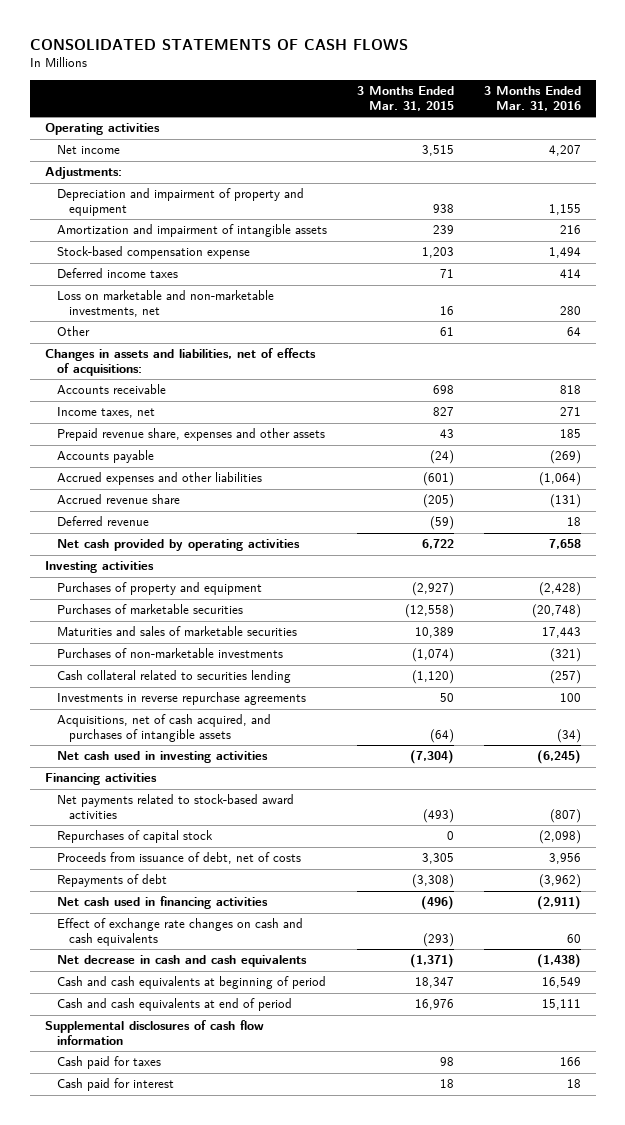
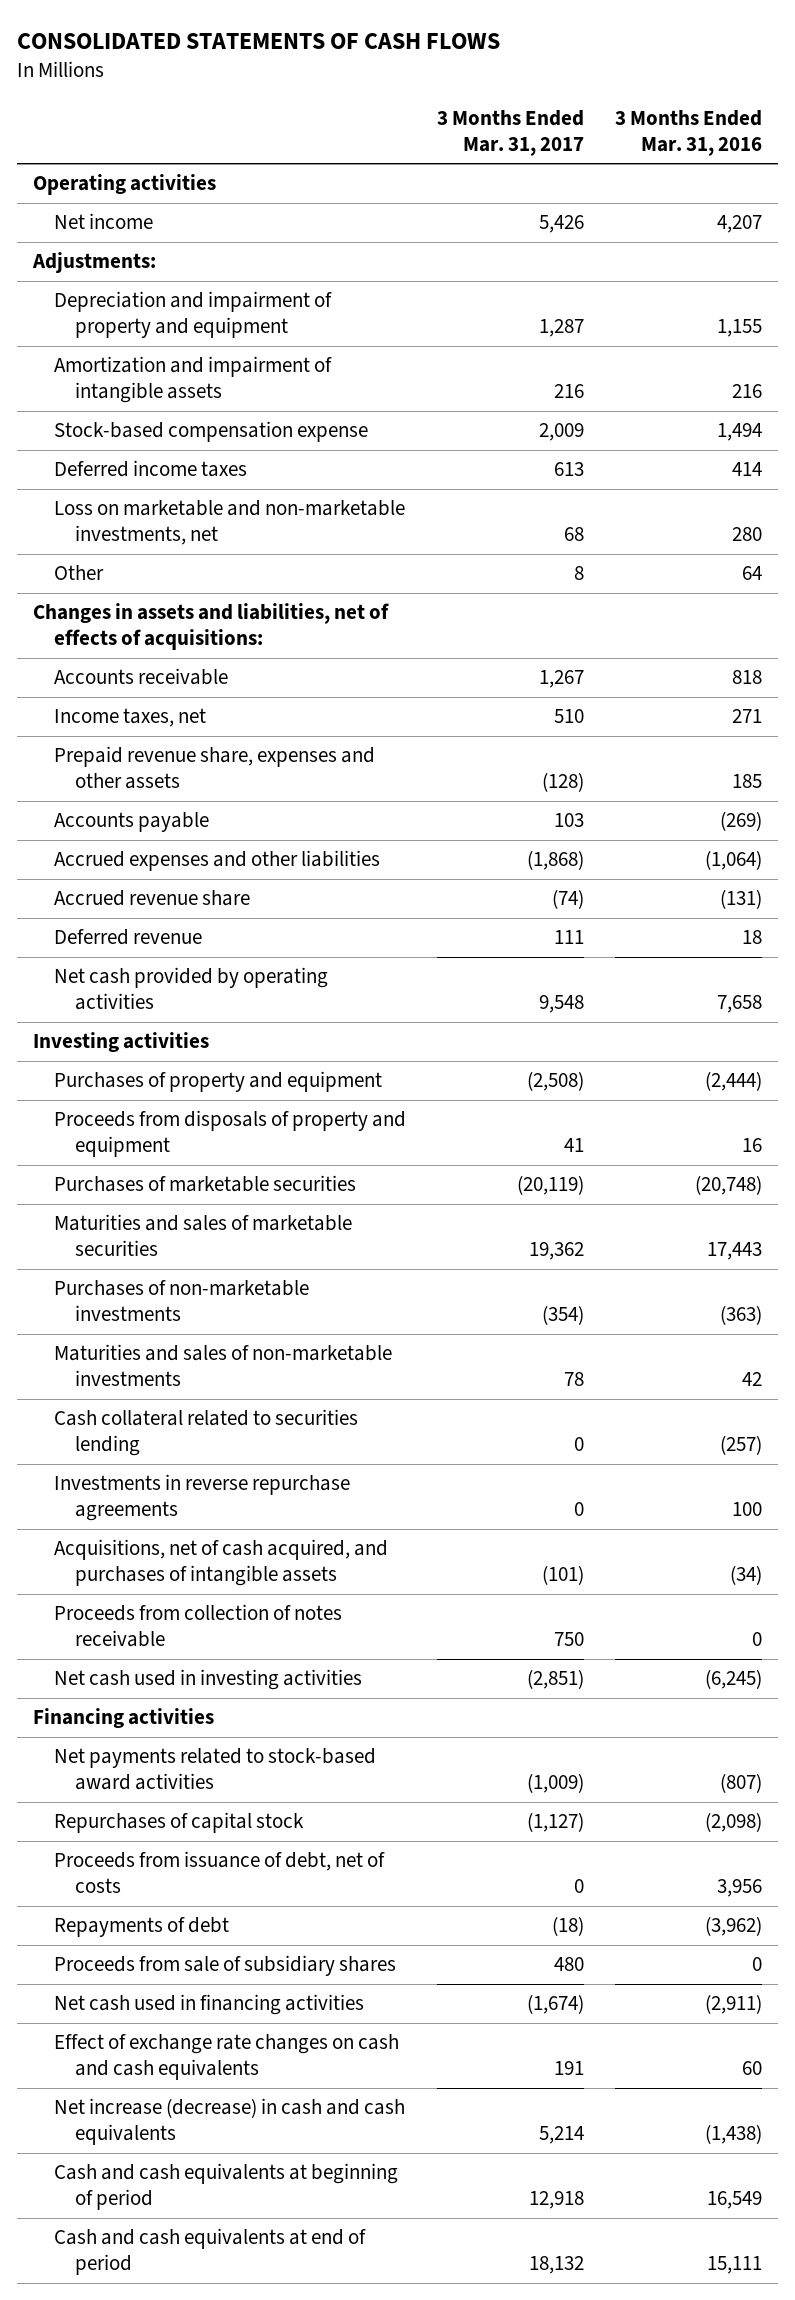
[356,86,454,111] 3 Months Ended Mar. 31, 2015 -> none
none -> [436,109,584,156] 3 Months Ended Mar. 31, 2017
[538,582,581,597] (2,428) -> [705,1071,763,1092] (2,444)
none -> [53,1110,406,1158] Proceeds from disposals of property and equipment
[549,648,581,663] (321) -> [720,1305,763,1326] (363)
none -> [53,1344,392,1387] Maturities and sales of non-marketable investments
none -> [53,1604,342,1648] Proceeds from collection of notes receivable
none -> [53,1955,396,1977] Proceeds from sale of subsidiary shares
[57,955,308,968] Net decrease in cash and cash equivalents -> [53,2098,405,2146] Net increase (decrease) in cash and cash equivalents
[44,1020,264,1046] Supplemental disclosures of cash flow information -> none
[57,1056,162,1070] Cash paid for taxes -> none
[57,1078,175,1092] Cash paid for interest -> none

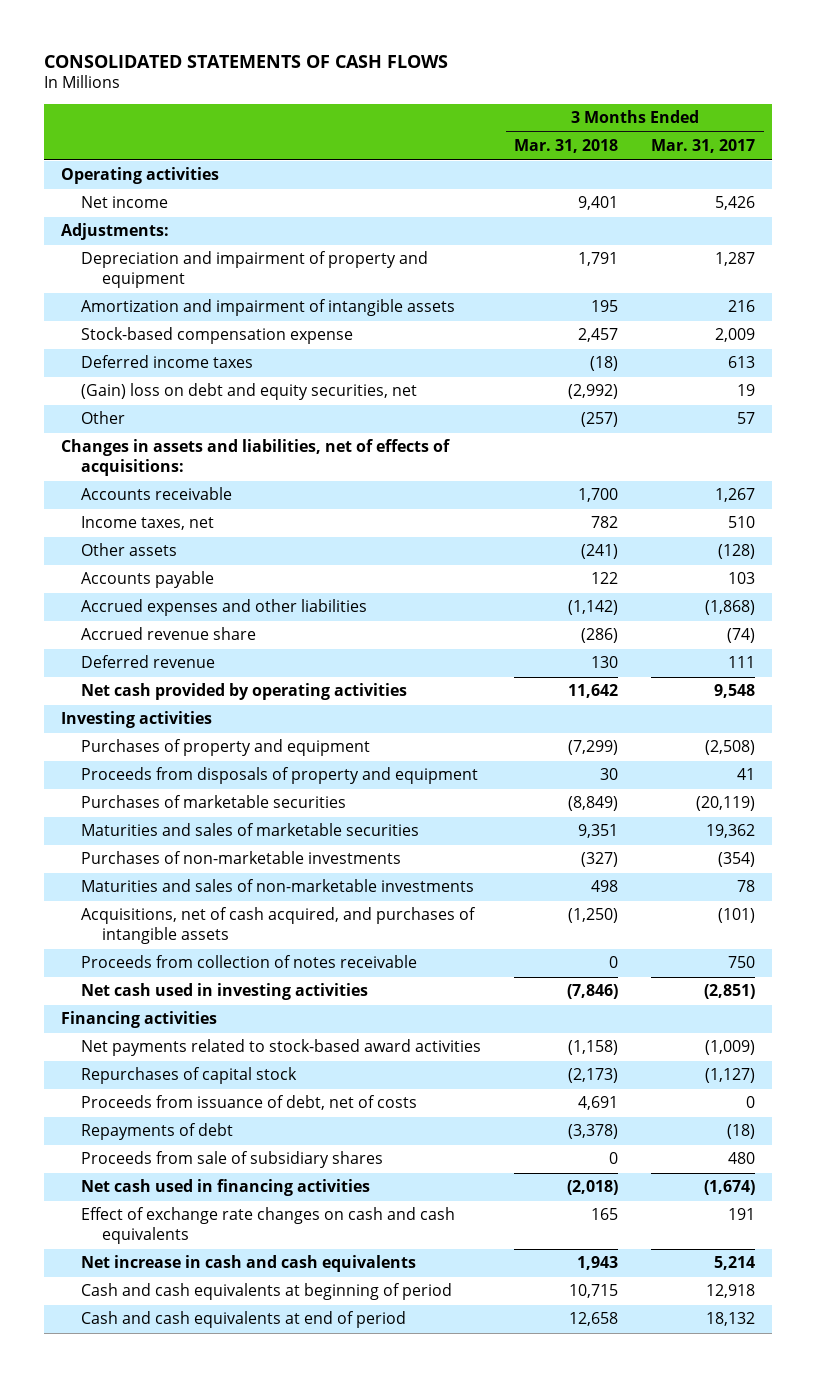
[615,109,763,156] 3 Months Ended Mar. 31, 2016 -> none
none -> [514,139,619,154] Mar. 31, 2018
[53,500,405,546] Loss on marketable and non-marketable investments, net -> none
none -> [81,383,418,401] (Gain) loss on debt and equity securities, net
[573,566,584,581] 8 -> [737,412,756,425] 57
[53,746,375,790] Prepaid revenue share, expenses and other assets -> [81,543,178,557] Other assets
[53,1409,358,1457] Cash collateral related to securities lending -> none
[53,1474,350,1522] Investments in reverse repurchase agreements -> none
[53,2098,405,2146] Net increase (decrease) in cash and cash equivalents -> [81,1255,417,1273] Net increase in cash and cash equivalents

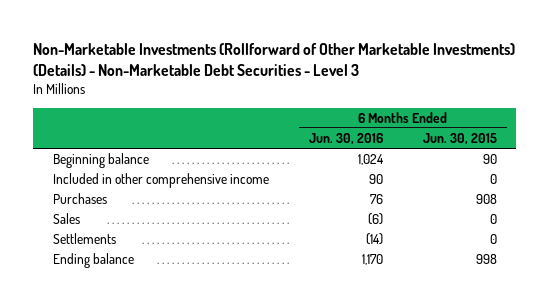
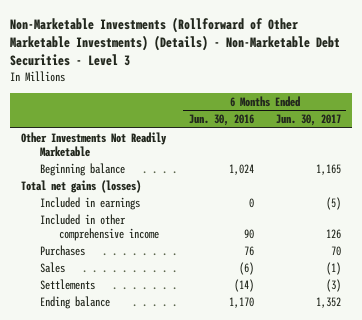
[422,132,497,145] Jun. 30, 2015 -> none
none -> [275,114,341,127] Jun. 30, 2017
none -> [21,131,168,157] Other Investments Not Readily Marketable
none -> [21,179,142,193] Total net gains (losses)
none -> [40,196,141,210] Included in earnings

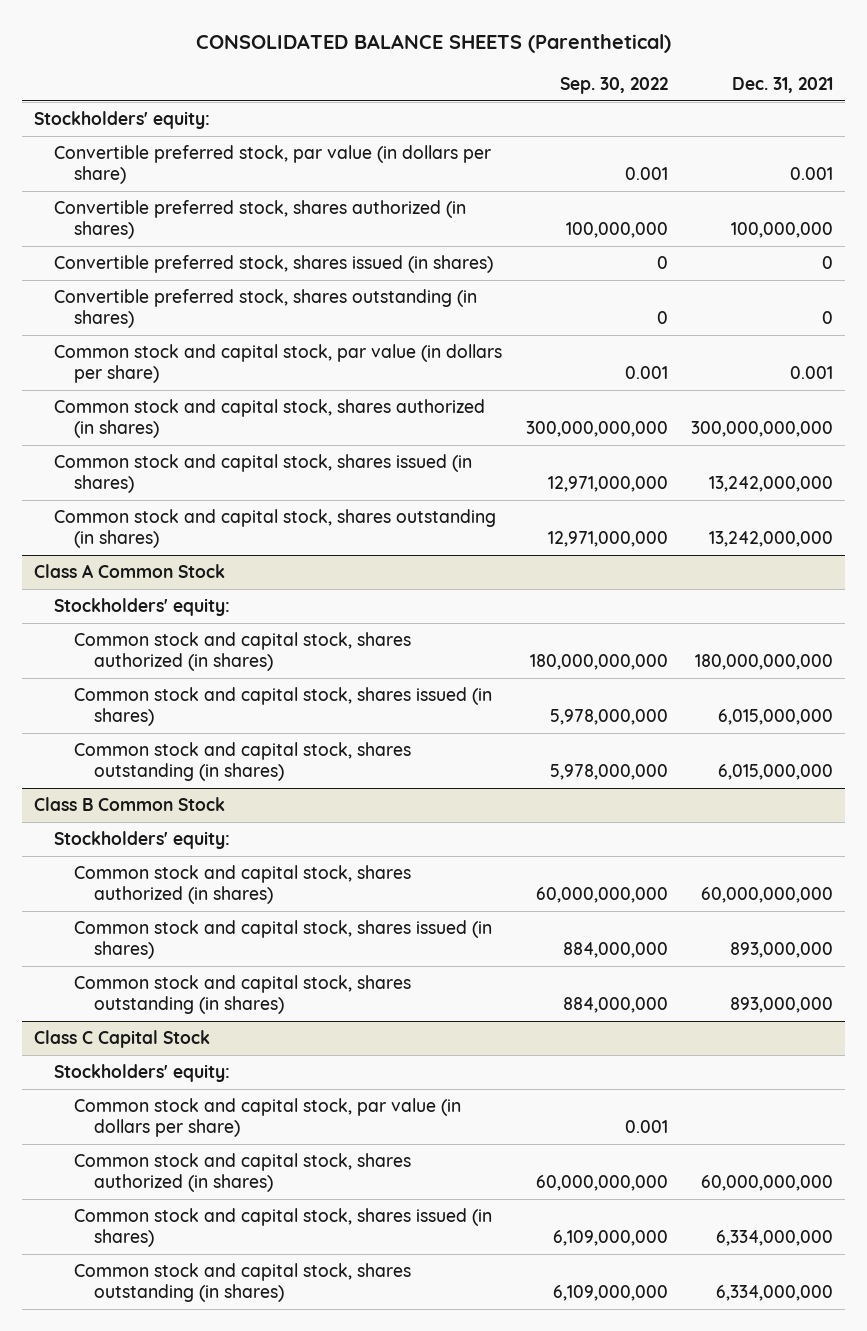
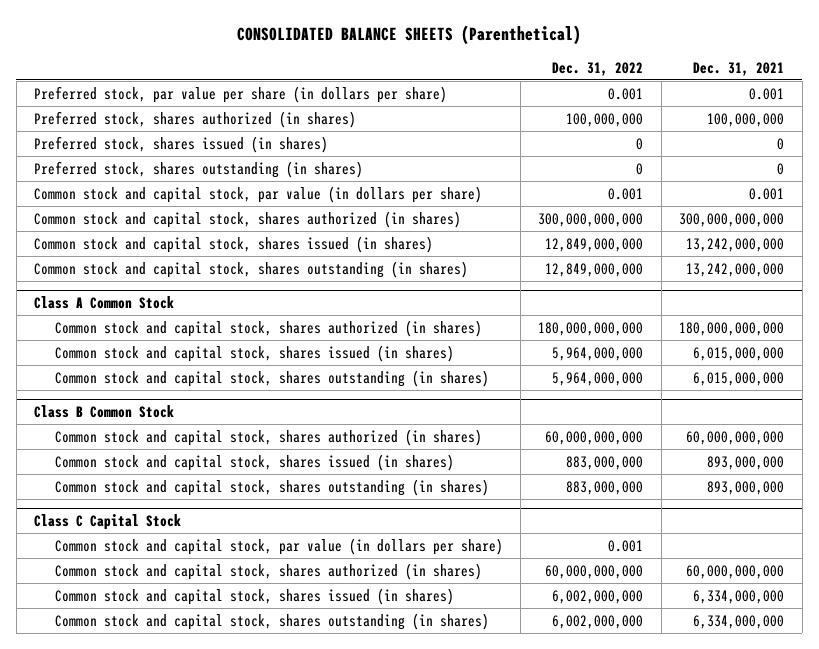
[559,76,668,94] Sep. 30, 2022 -> none
none -> [552,61,644,76] Dec. 31, 2022
[33,111,210,130] Stockholders' equity: -> none
[54,145,492,184] Convertible preferred stock, par value (in dollars per share) -> [34,85,448,103] Preferred stock, par value per share (in dollars per share)
[54,200,467,239] Convertible preferred stock, shares authorized (in shares) -> [34,110,357,128] Preferred stock, shares authorized (in shares)
[54,255,494,274] Convertible preferred stock, shares issued (in shares) -> [34,135,329,153] Preferred stock, shares issued (in shares)
[54,289,478,328] Convertible preferred stock, shares outstanding (in shares) -> [34,160,364,178] Preferred stock, shares outstanding (in shares)
[54,598,231,617] Stockholders' equity: -> none
[54,831,231,850] Stockholders' equity: -> none
[54,1064,231,1083] Stockholders' equity: -> none

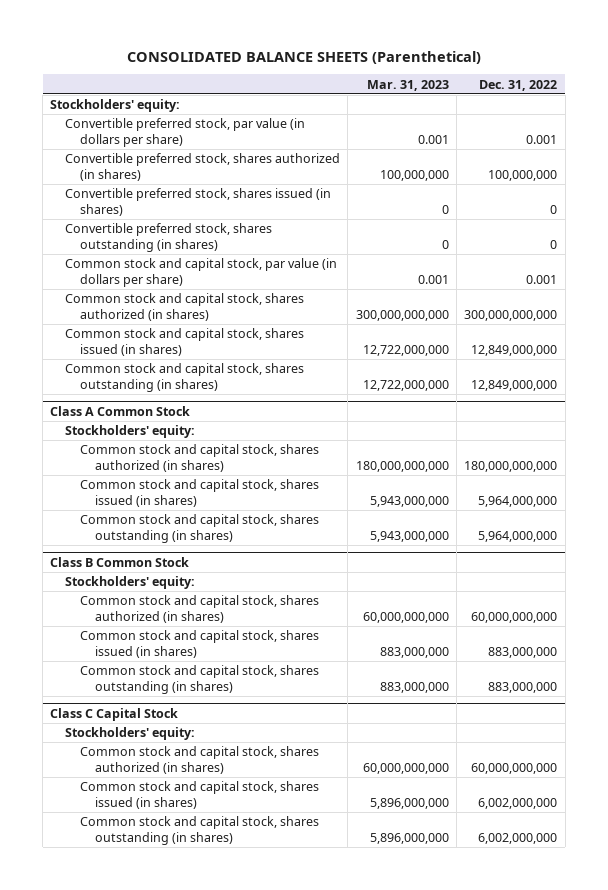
[693,61,785,76] Dec. 31, 2021 -> none
none -> [366,79,449,91] Mar. 31, 2023
none -> [50,99,181,113] Stockholders' equity:
[34,85,448,103] Preferred stock, par value per share (in dollars per share) -> [65,118,306,147] Convertible preferred stock, par value (in dollars per share)
[34,110,357,128] Preferred stock, shares authorized (in shares) -> [65,153,341,181] Convertible preferred stock, shares authorized (in shares)
[34,135,329,153] Preferred stock, shares issued (in shares) -> [65,188,332,216] Convertible preferred stock, shares issued (in shares)
[34,160,364,178] Preferred stock, shares outstanding (in shares) -> [65,223,273,252] Convertible preferred stock, shares outstanding (in shares)
none -> [65,425,196,439] Stockholders' equity:
none -> [65,576,196,590] Stockholders' equity:
[54,537,503,555] Common stock and capital stock, par value (in dollars per share) -> none
none -> [65,727,196,741] Stockholders' equity:

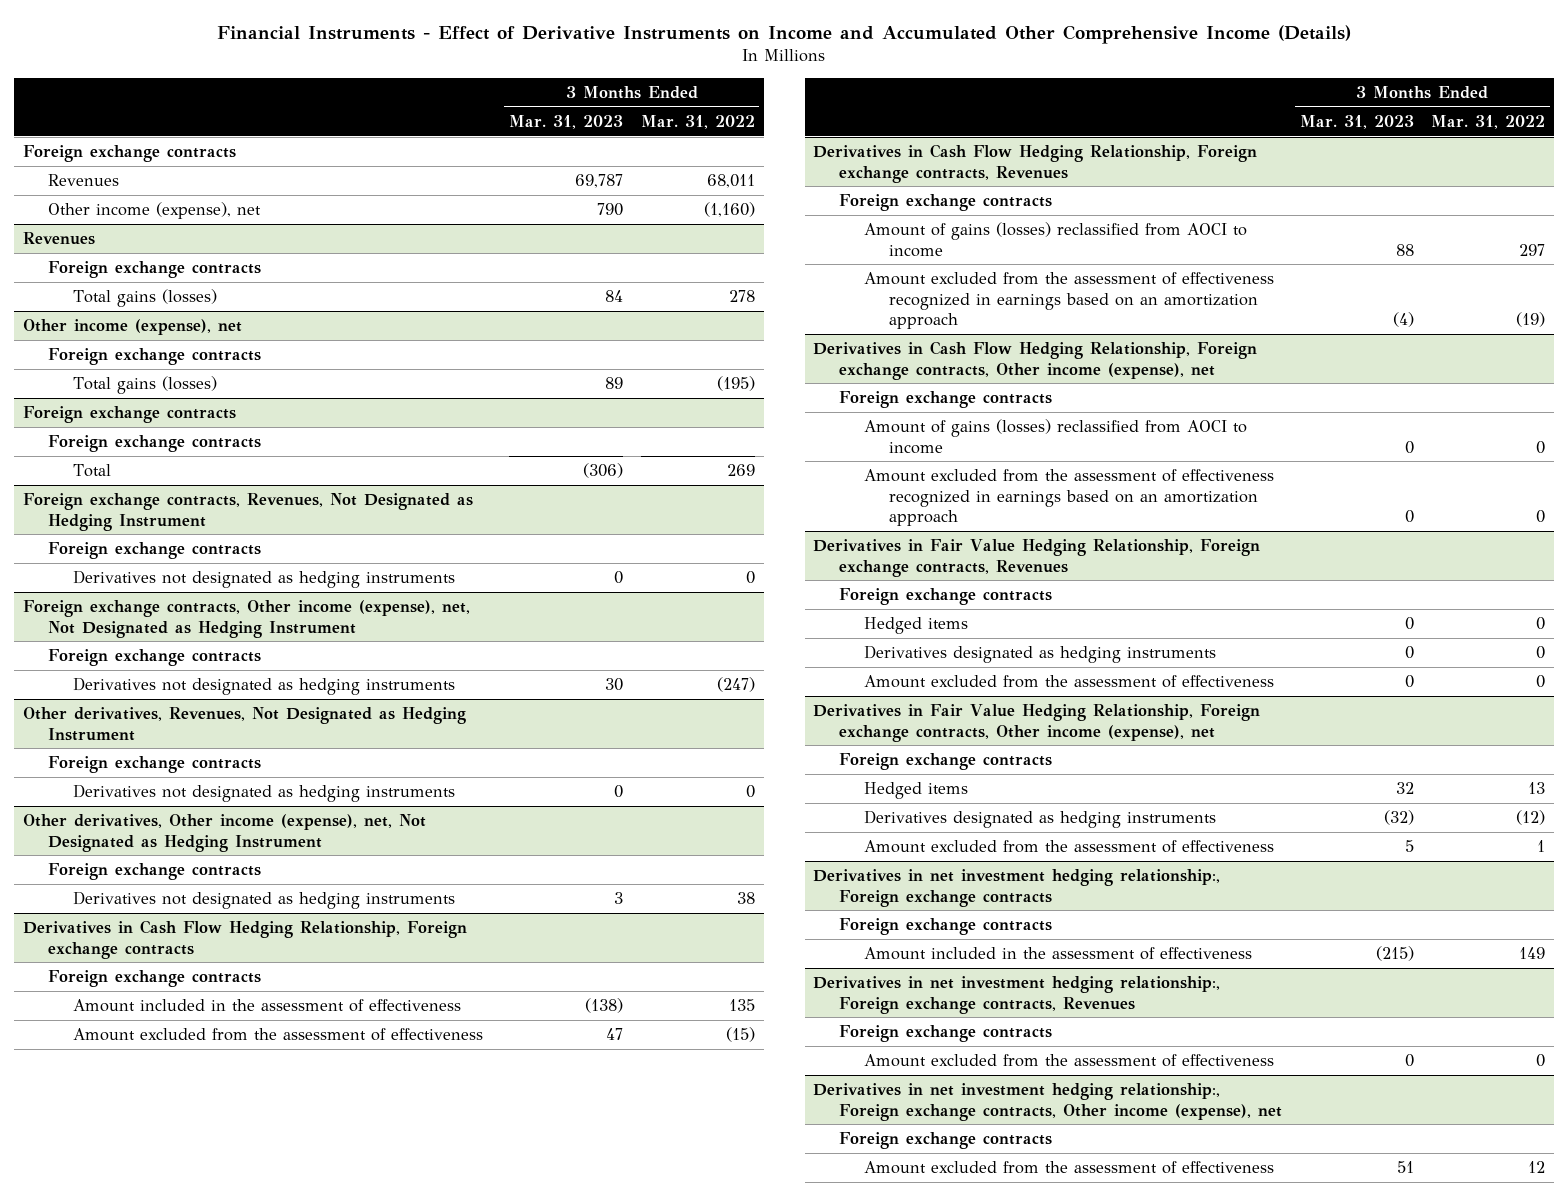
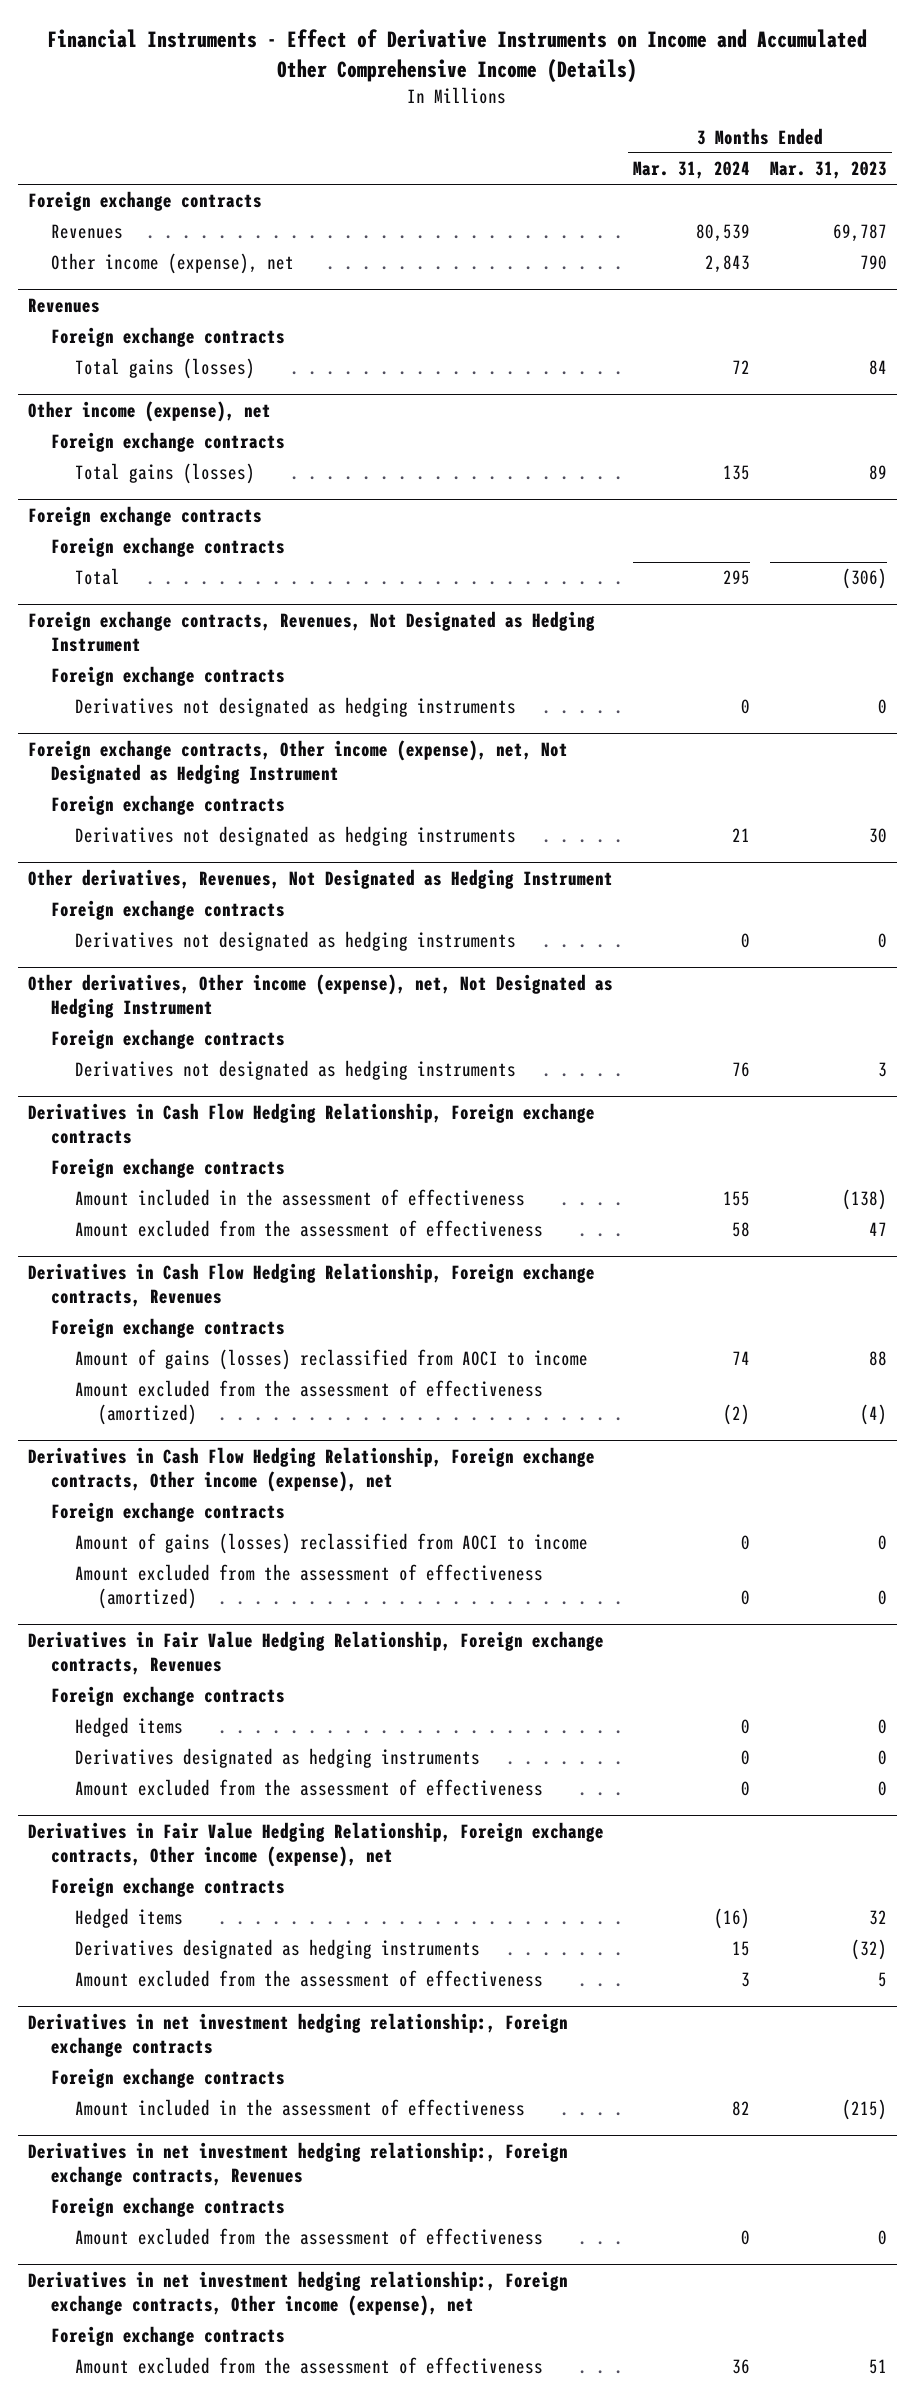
[640,114,755,129] Mar. 31, 2022 -> none
none -> [632,161,750,180] Mar. 31, 2024
[863,272,1274,329] Amount excluded from the assessment of effectiveness recognized in earnings based on an amortization approach -> [74,1380,543,1426] Amount excluded from the assessment of effectiveness (amortized)
[863,469,1274,526] Amount excluded from the assessment of effectiveness recognized in earnings based on an amortization approach -> [74,1564,543,1610] Amount excluded from the assessment of effectiveness (amortized)

